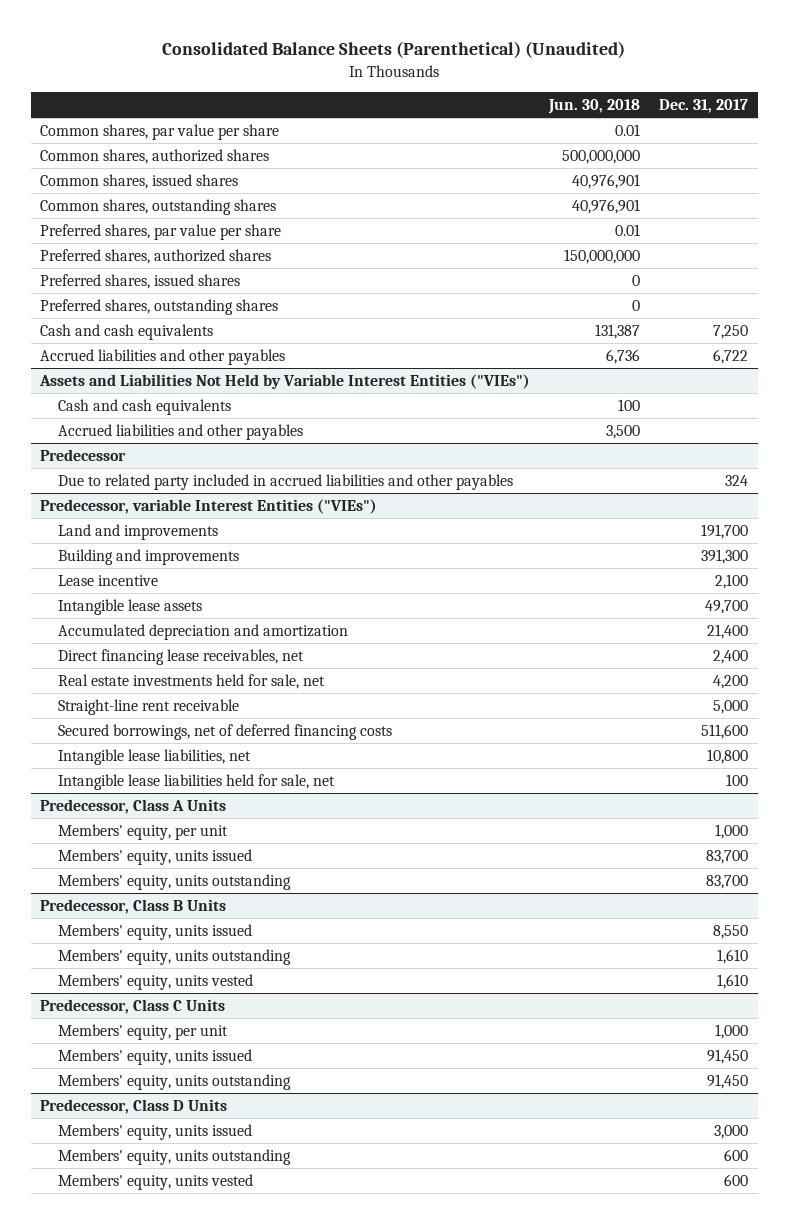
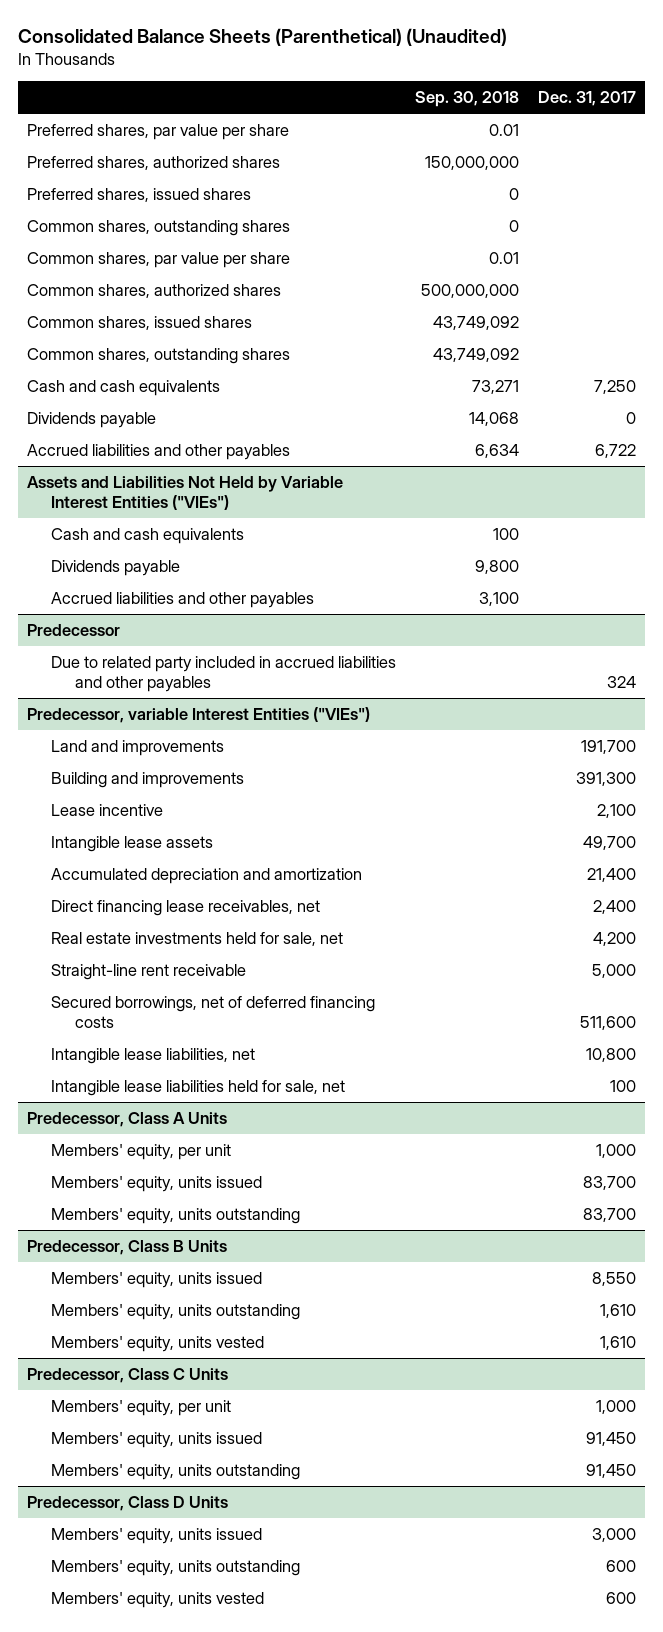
[548,99,641,115] Jun. 30, 2018 -> none
none -> [414,91,519,108] Sep. 30, 2018
[40,223,282,240] Preferred shares, par value per share -> [27,124,290,141] Preferred shares, par value per share
[40,248,272,264] Preferred shares, authorized shares -> [27,156,281,171] Preferred shares, authorized shares
[40,273,241,289] Preferred shares, issued shares -> [27,188,252,203] Preferred shares, issued shares
none -> [27,220,291,237] Common shares, outstanding shares
[40,298,279,315] Preferred shares, outstanding shares -> none
none -> [27,412,157,429] Dividends payable
none -> [51,560,181,577] Dividends payable

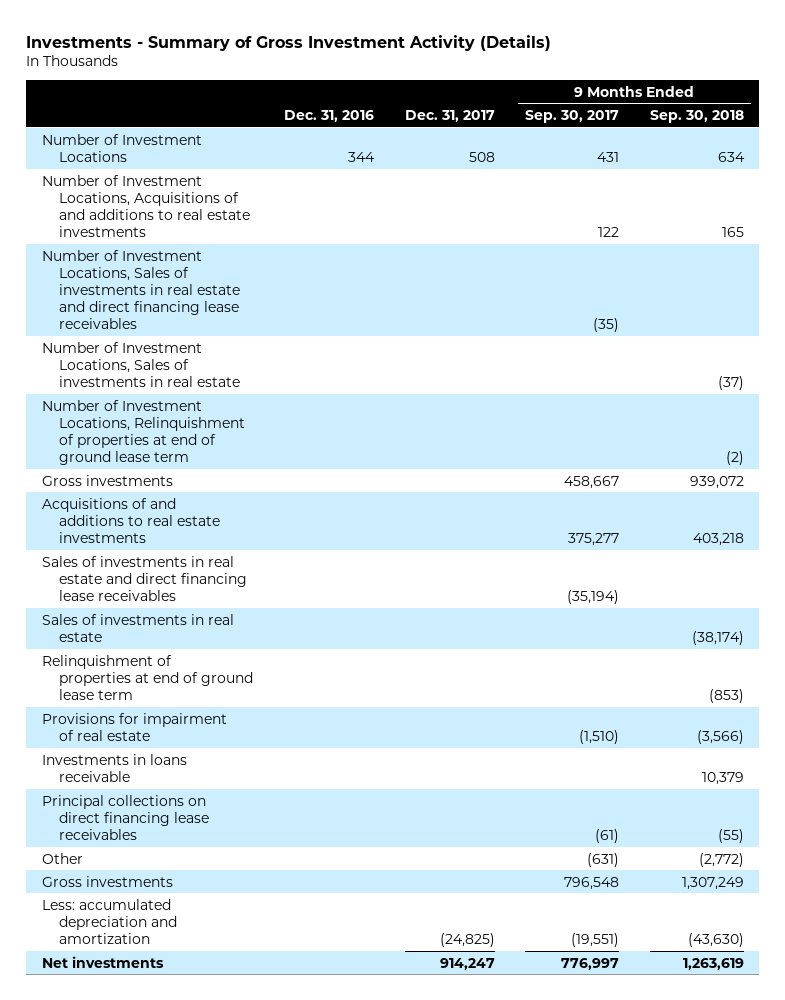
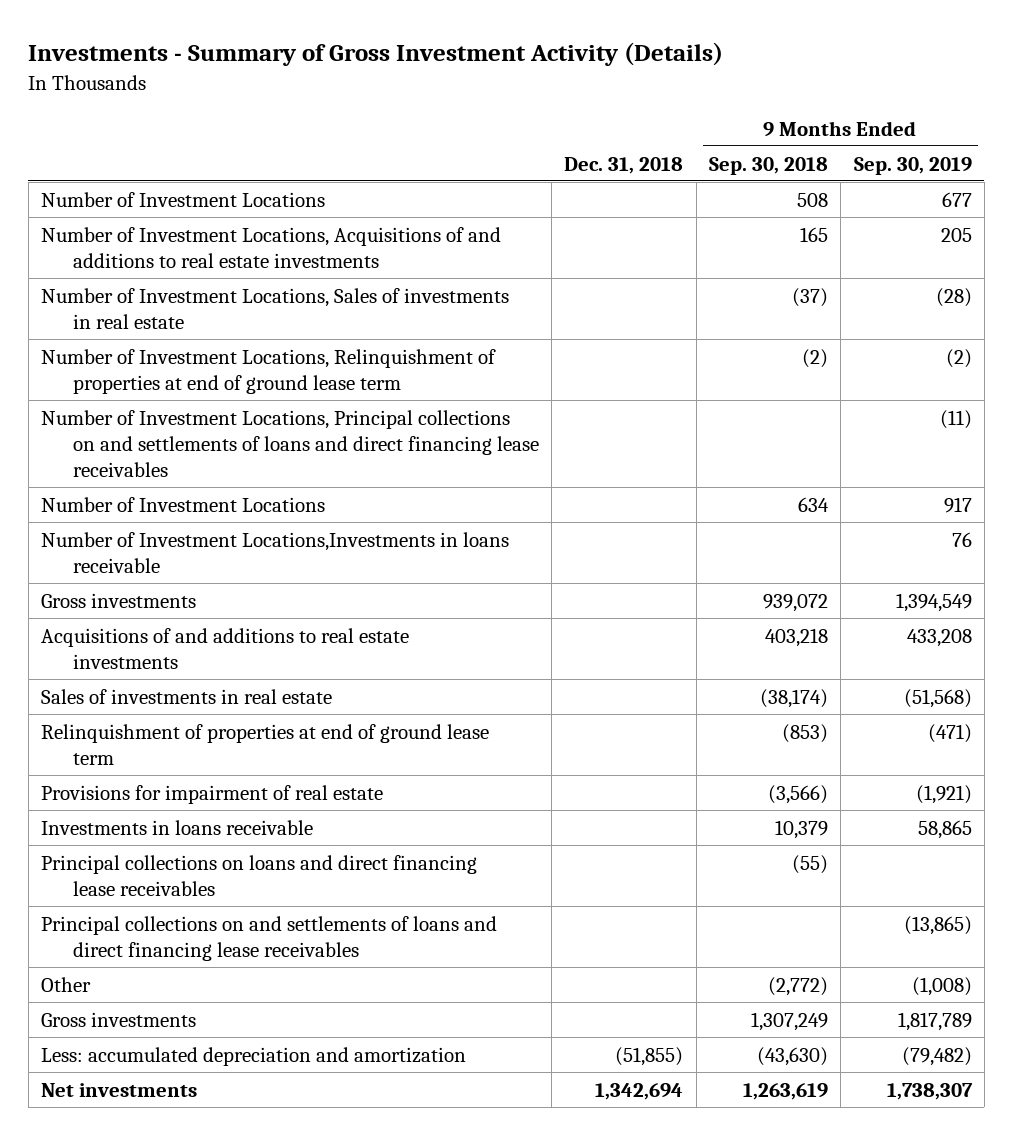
[284,110,375,123] Dec. 31, 2016 -> none
[404,110,495,123] Dec. 31, 2017 -> none
[525,110,620,124] Sep. 30, 2017 -> none
none -> [564,156,684,174] Dec. 31, 2018
none -> [853,156,972,175] Sep. 30, 2019
none -> [40,191,325,207] Number of Investment Locations
[41,249,241,330] Number of Investment Locations, Sales of investments in real estate and direct financing lease receivables -> none
none -> [40,409,539,478] Number of Investment Locations, Principal collections on and settlements of loans and direct financing lease receivables
[41,133,202,162] Number of Investment Locations -> [40,496,325,512] Number of Investment Locations
none -> [40,531,509,573] Number of Investment Locations,Investments in loans receivable
[41,555,248,601] Sales of investments in real estate and direct financing lease receivables -> none
[41,794,210,840] Principal collections on direct financing lease receivables -> [40,854,477,896] Principal collections on loans and direct financing lease receivables
none -> [40,915,497,961] Principal collections on and settlements of loans and direct financing lease receivables

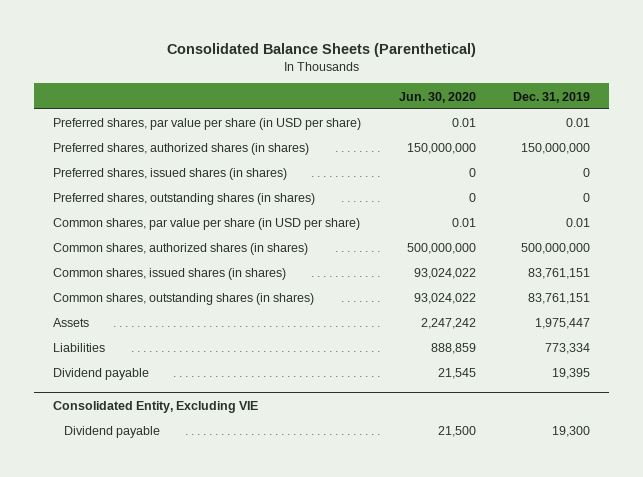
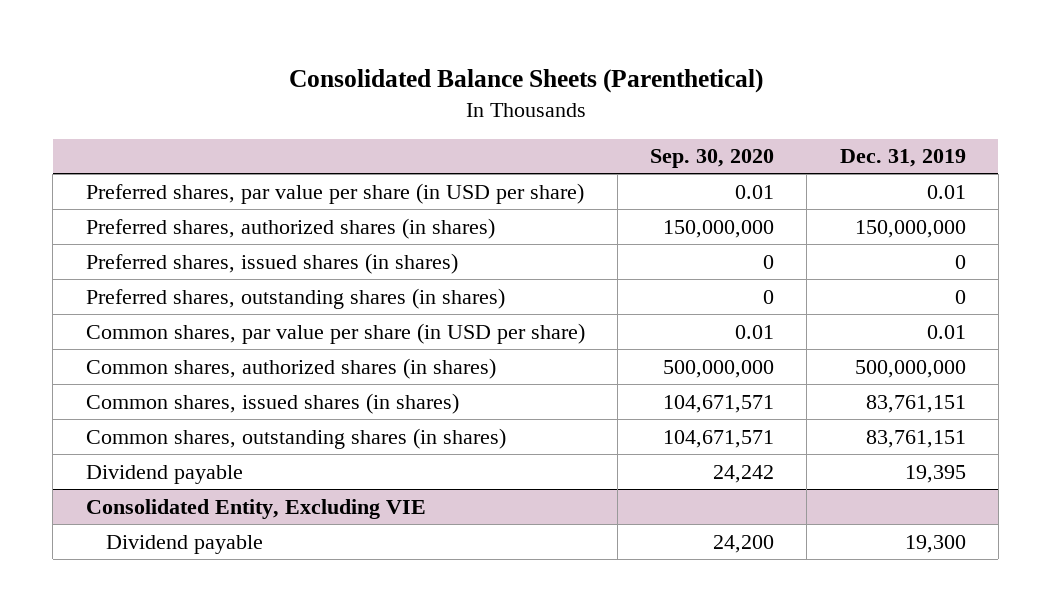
[398,91,476,103] Jun. 30, 2020 -> none
none -> [650,149,775,169] Sep. 30, 2020
[52,318,89,328] Assets -> none
[52,343,105,353] Liabilities -> none

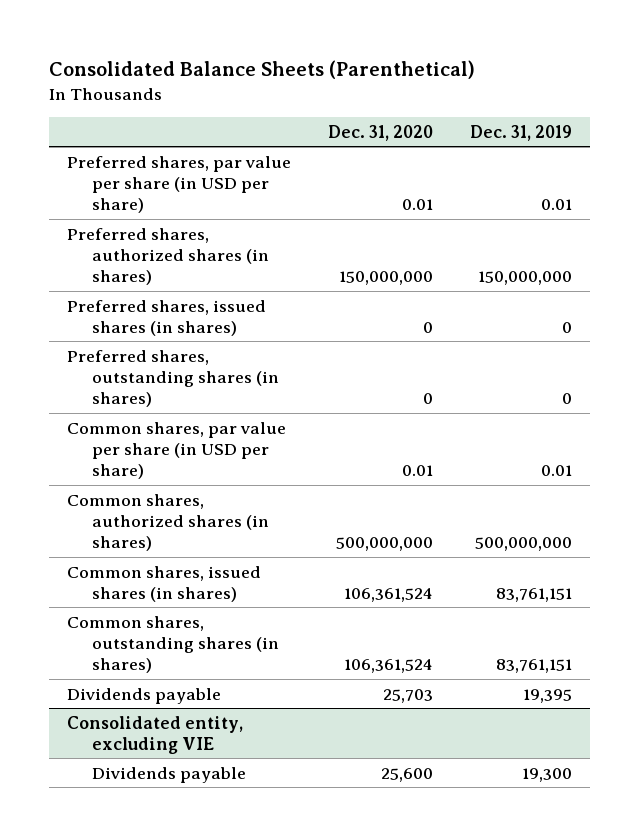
[650,149,775,169] Sep. 30, 2020 -> none
none -> [327,124,433,141] Dec. 31, 2020
[85,464,243,484] Dividend payable -> [67,687,222,704] Dividends payable
[85,498,426,519] Consolidated Entity, Excluding VIE -> [67,715,244,754] Consolidated entity, excluding VIE
[105,534,263,554] Dividend payable -> [91,766,246,783] Dividends payable

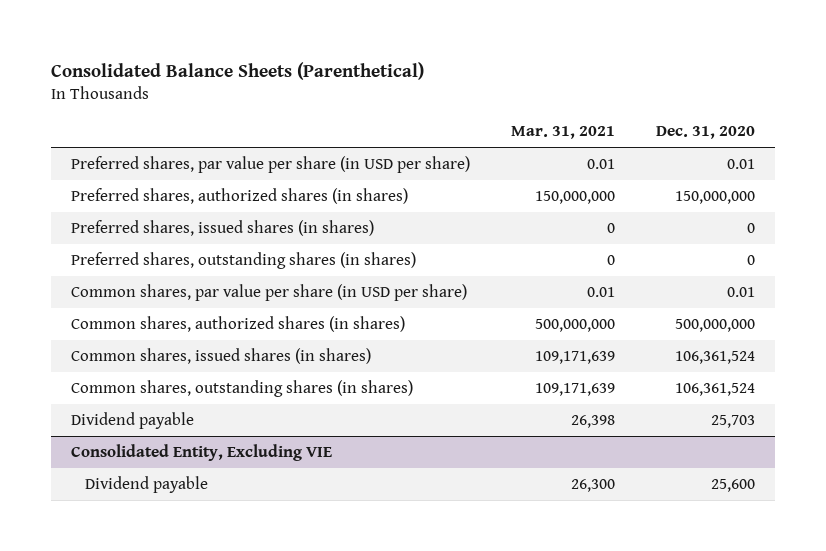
[469,124,572,141] Dec. 31, 2019 -> none
none -> [511,126,616,140] Mar. 31, 2021
[67,687,222,704] Dividends payable -> [71,412,195,430] Dividend payable
[67,715,244,754] Consolidated entity, excluding VIE -> [71,444,333,462] Consolidated Entity, Excluding VIE
[91,766,246,783] Dividends payable -> [84,476,208,494] Dividend payable

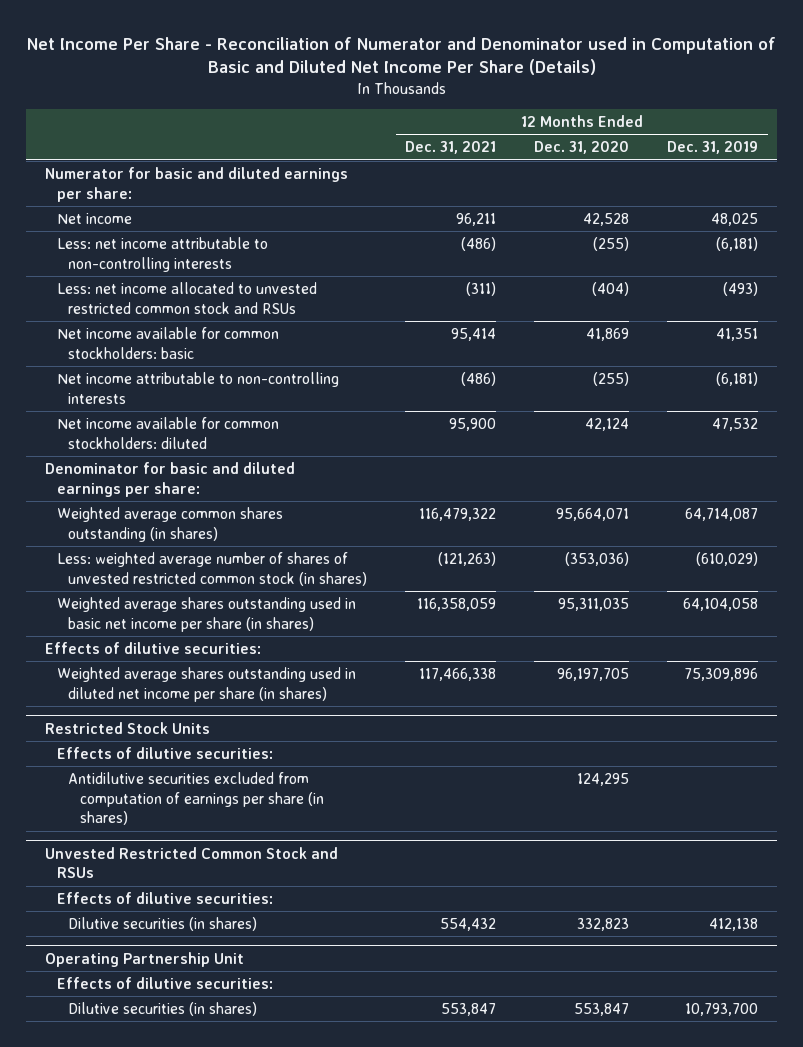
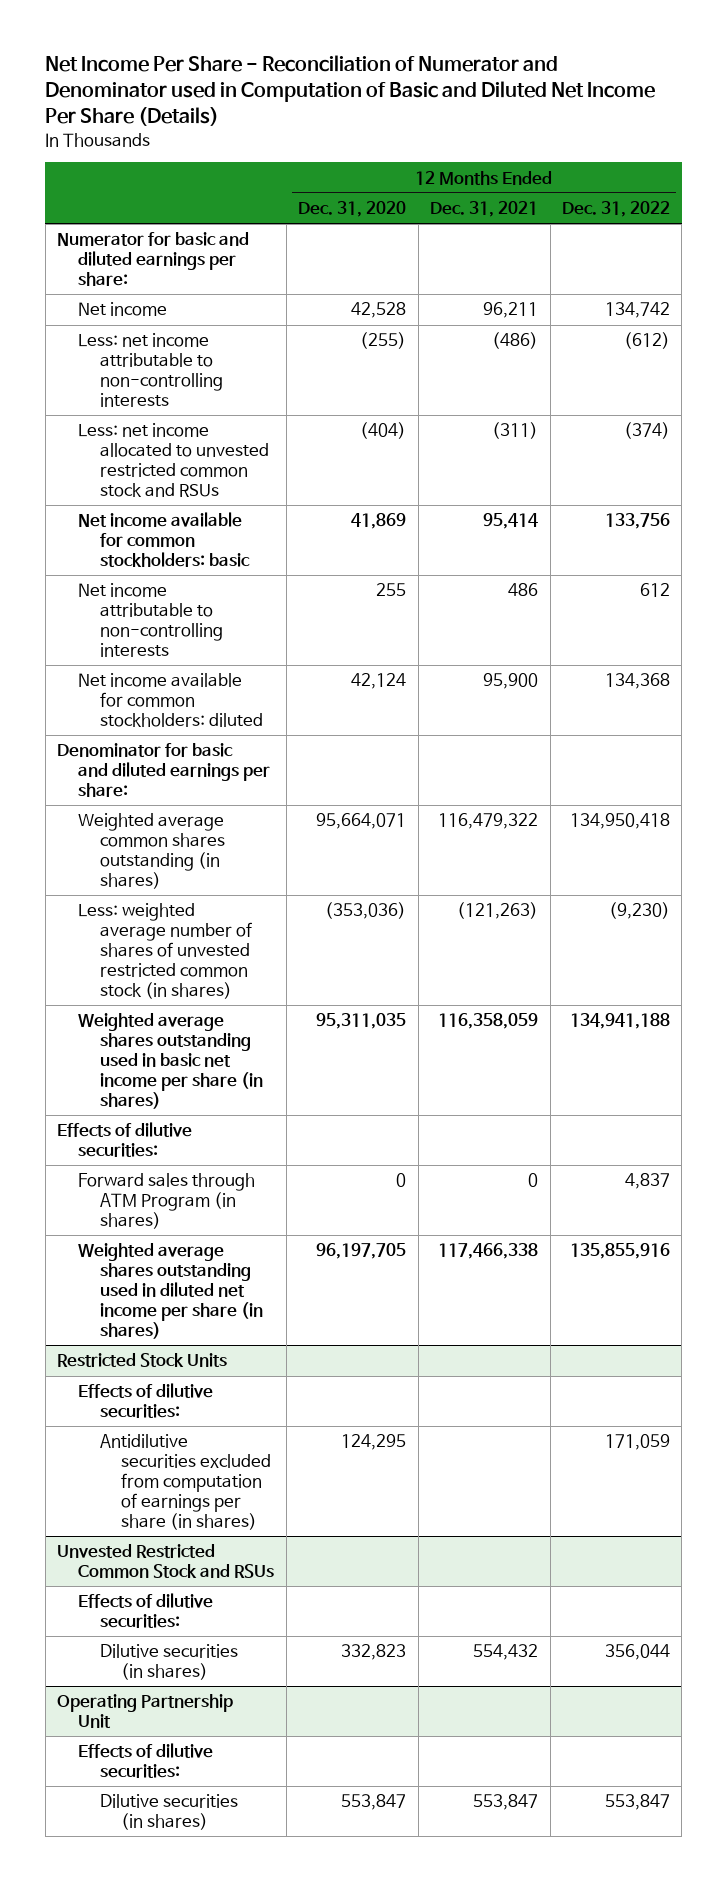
[667,141,759,155] Dec. 31, 2019 -> none
none -> [561,201,670,218] Dec. 31, 2022
[461,371,497,386] (486) -> [508,583,539,597] 486
[593,371,630,386] (255) -> [376,583,407,597] 255
none -> [78,1173,256,1230] Forward sales through ATM Program (in shares)

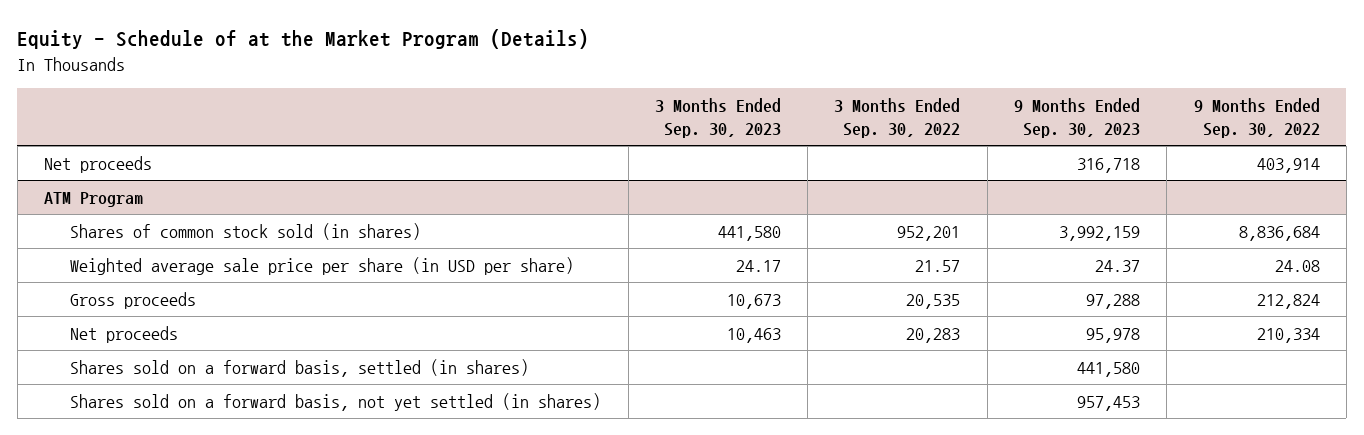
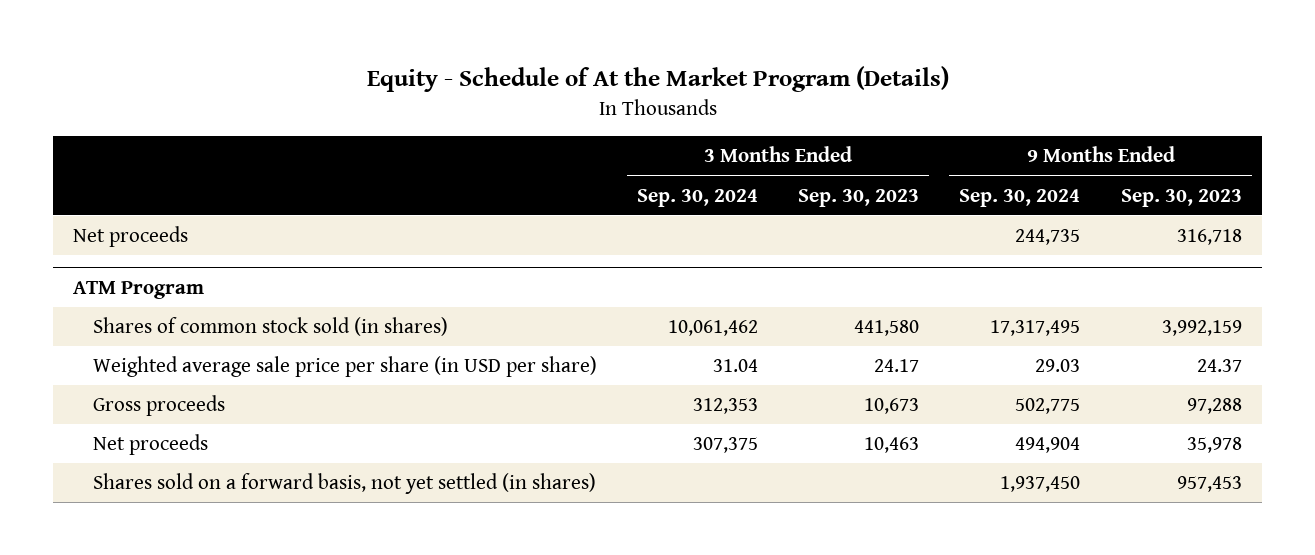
[17,29,590,50] Equity - Schedule of at the Market Program (Details) -> [366,66,949,93] Equity - Schedule of At the Market Program (Details)
[834,97,961,138] 3 Months Ended Sep. 30, 2022 -> none
[1193,97,1320,138] 9 Months Ended Sep. 30, 2022 -> none
none -> [637,188,759,207] Sep. 30, 2024
none -> [959,188,1081,207] Sep. 30, 2024
[70,358,530,377] Shares sold on a forward basis, settled (in shares) -> none
[1085,327,1140,343] 95,978 -> [1186,437,1242,454] 35,978

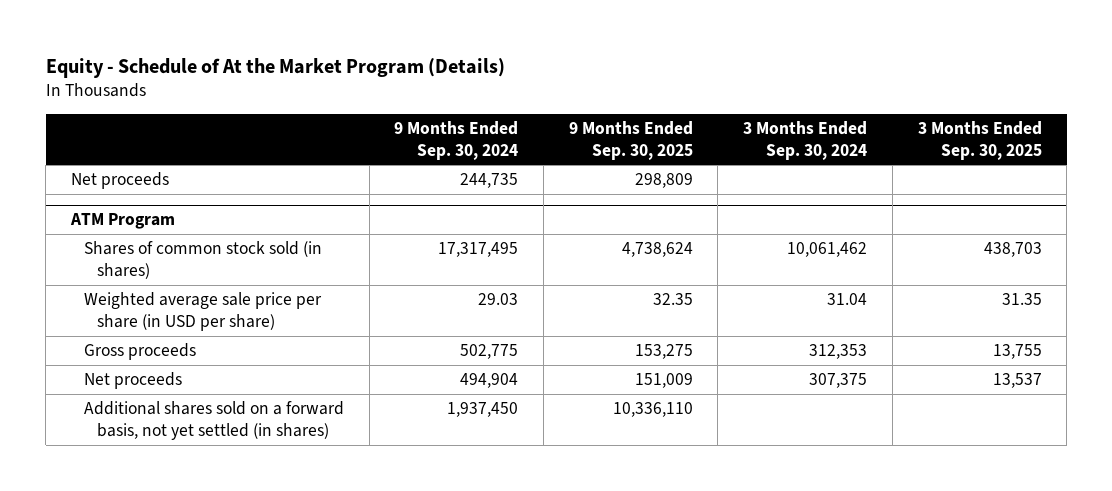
[798,188,920,207] Sep. 30, 2023 -> none
[1120,188,1242,207] Sep. 30, 2023 -> none
none -> [568,120,693,160] 9 Months Ended Sep. 30, 2025
none -> [917,120,1042,160] 3 Months Ended Sep. 30, 2025
[93,473,597,495] Shares sold on a forward basis, not yet settled (in shares) -> [83,401,344,441] Additional shares sold on a forward basis, not yet settled (in shares)

